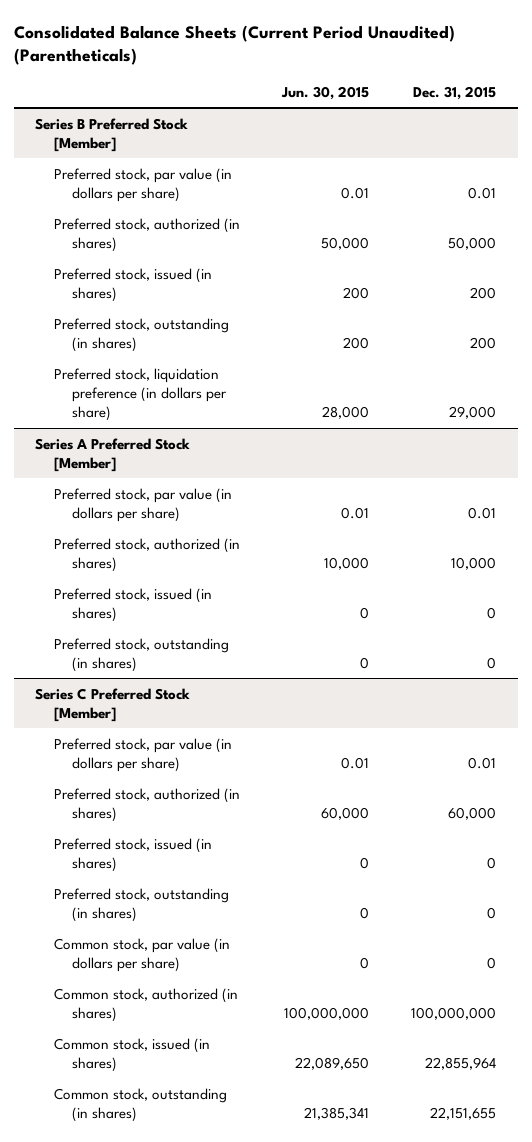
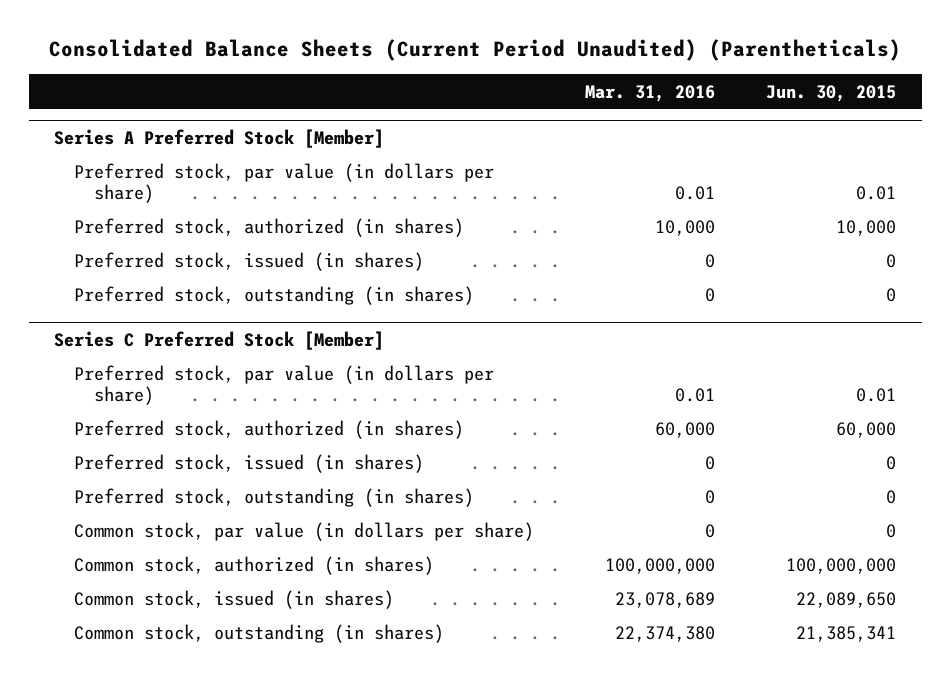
[413,85,497,100] Dec. 31, 2015 -> none
none -> [585,84,716,102] Mar. 31, 2016
[35,117,189,152] Series B Preferred Stock [Member] -> none
[53,167,232,202] Preferred stock, par value (in dollars per share) -> none
[53,217,240,252] Preferred stock, authorized (in shares) -> none
[53,267,212,302] Preferred stock, issued (in shares) -> none
[53,317,229,352] Preferred stock, outstanding (in shares) -> none
[53,367,228,422] Preferred stock, liquidation preference (in dollars per share) -> none

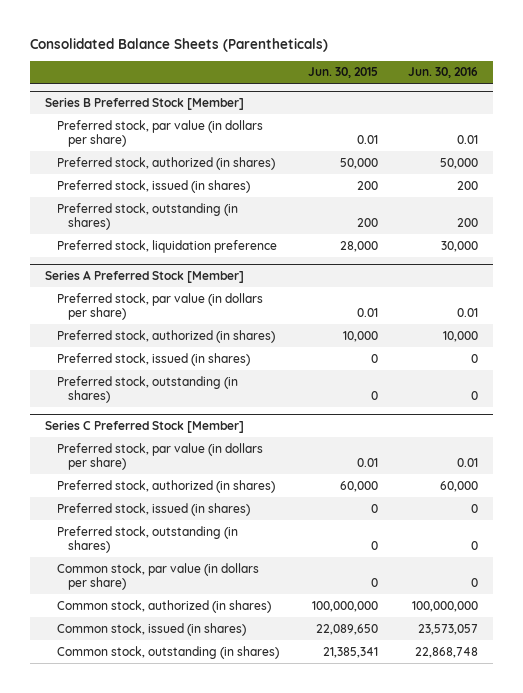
[49,39,902,62] Consolidated Balance Sheets (Current Period Unaudited) (Parentheticals) -> [30,37,329,52] Consolidated Balance Sheets (Parentheticals)
[585,84,716,102] Mar. 31, 2016 -> none
none -> [408,67,479,79] Jun. 30, 2016
none -> [45,96,245,110] Series B Preferred Stock [Member]
none -> [56,119,263,147] Preferred stock, par value (in dollars per share)
none -> [56,156,275,170] Preferred stock, authorized (in shares)
none -> [56,179,250,193] Preferred stock, issued (in shares)
none -> [56,202,238,230] Preferred stock, outstanding (in shares)
none -> [56,239,277,253] Preferred stock, liquidation preference

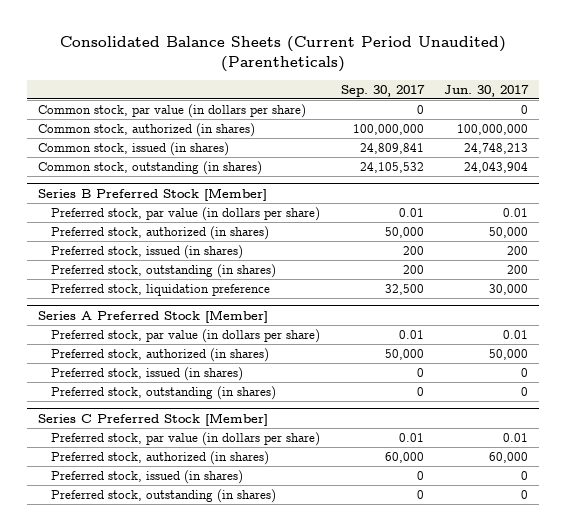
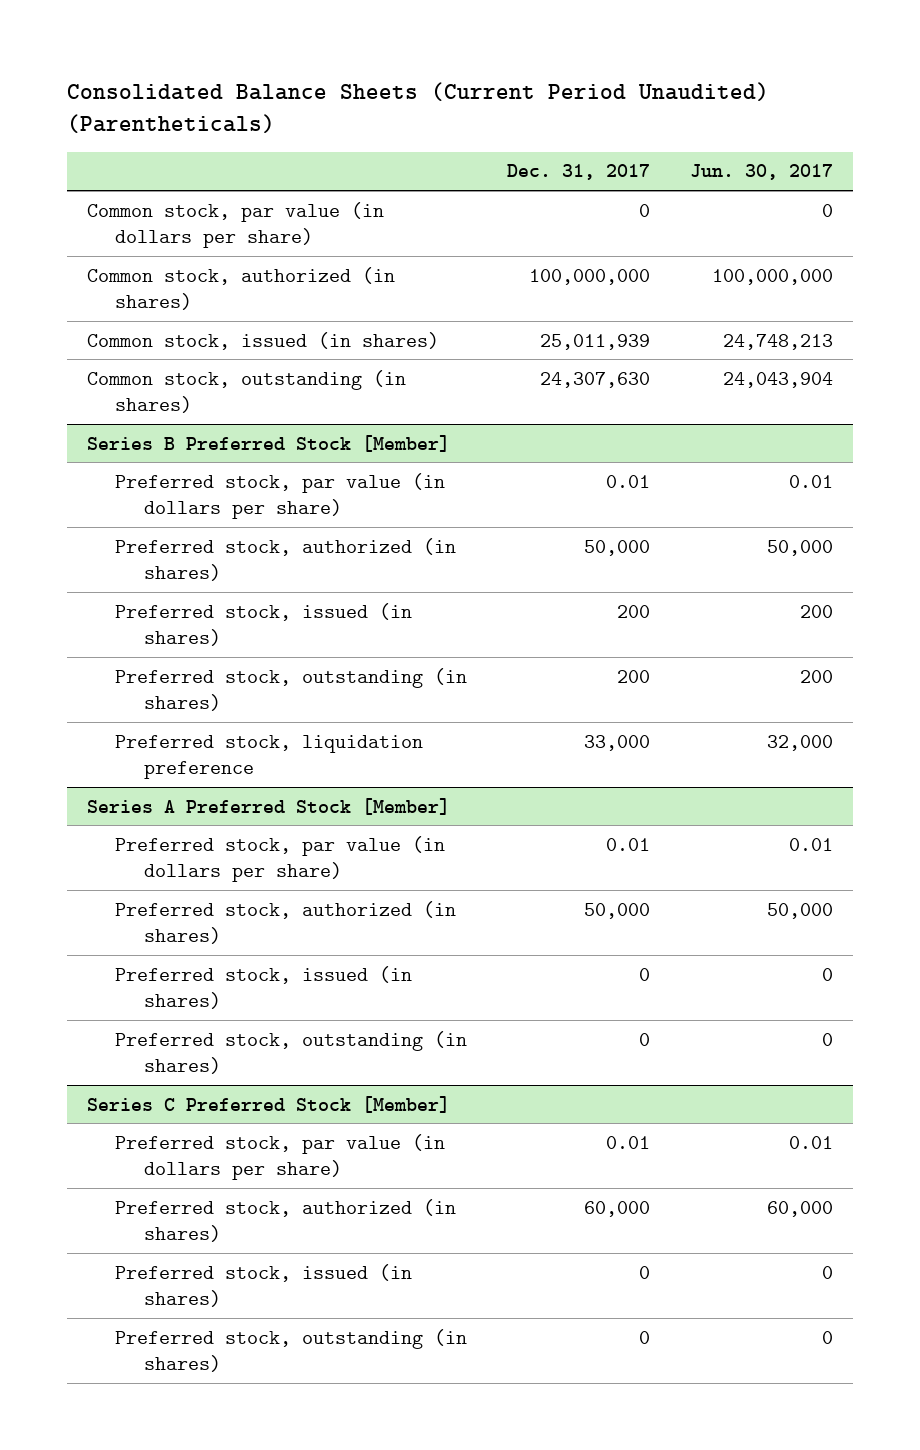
[340,84,425,97] Sep. 30, 2017 -> none
none -> [507,164,651,181] Dec. 31, 2017
[489,283,529,295] 30,000 -> [767,734,834,751] 32,000

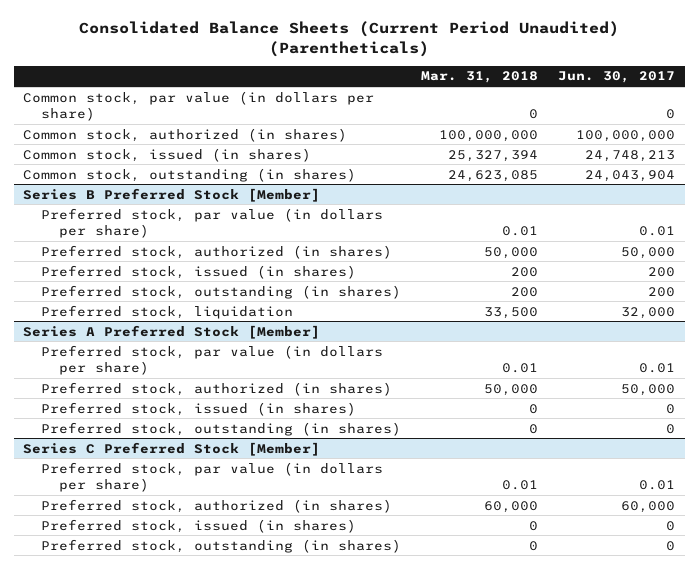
[507,164,651,181] Dec. 31, 2017 -> none
none -> [421,71,539,84] Mar. 31, 2018
[115,734,424,780] Preferred stock, liquidation preference -> [41,304,294,319] Preferred stock, liquidation

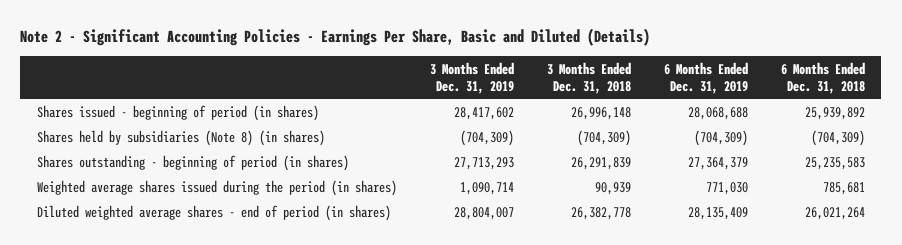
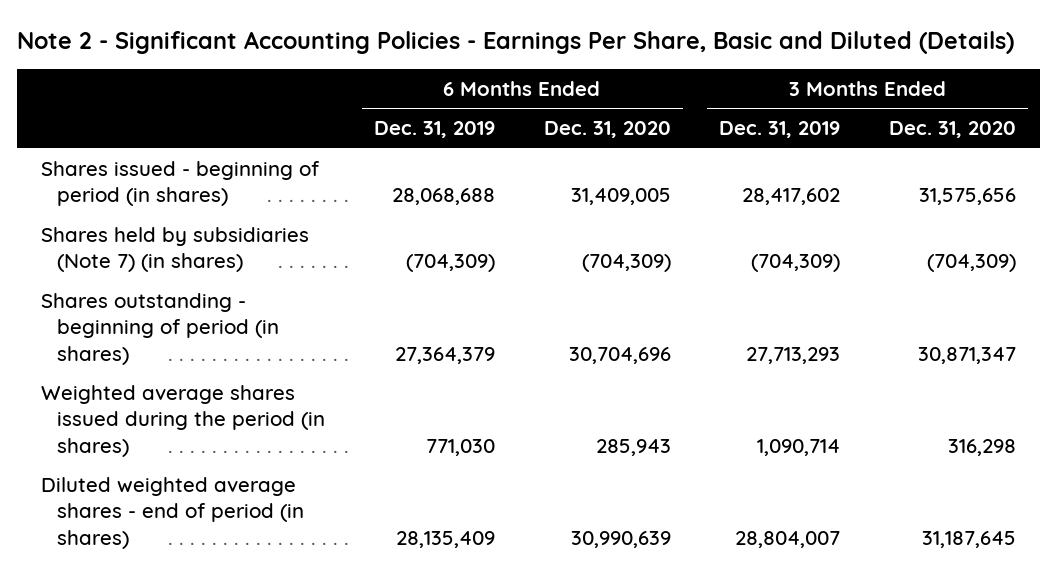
[546,61,631,95] 3 Months Ended Dec. 31, 2018 -> none
[780,61,865,95] 6 Months Ended Dec. 31, 2018 -> none
none -> [543,121,671,139] Dec. 31, 2020
none -> [889,121,1017,139] Dec. 31, 2020
[36,130,325,147] Shares held by subsidiaries (Note 8) (in shares) -> [41,226,310,273] Shares held by subsidiaries (Note 7) (in shares)

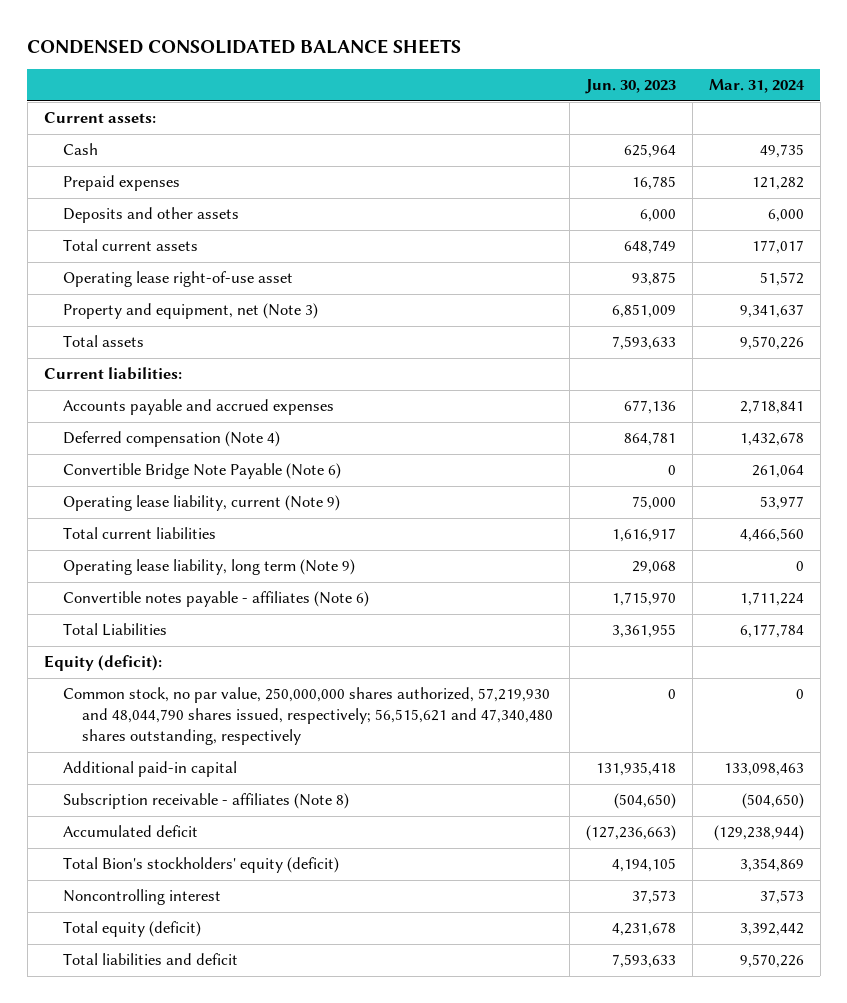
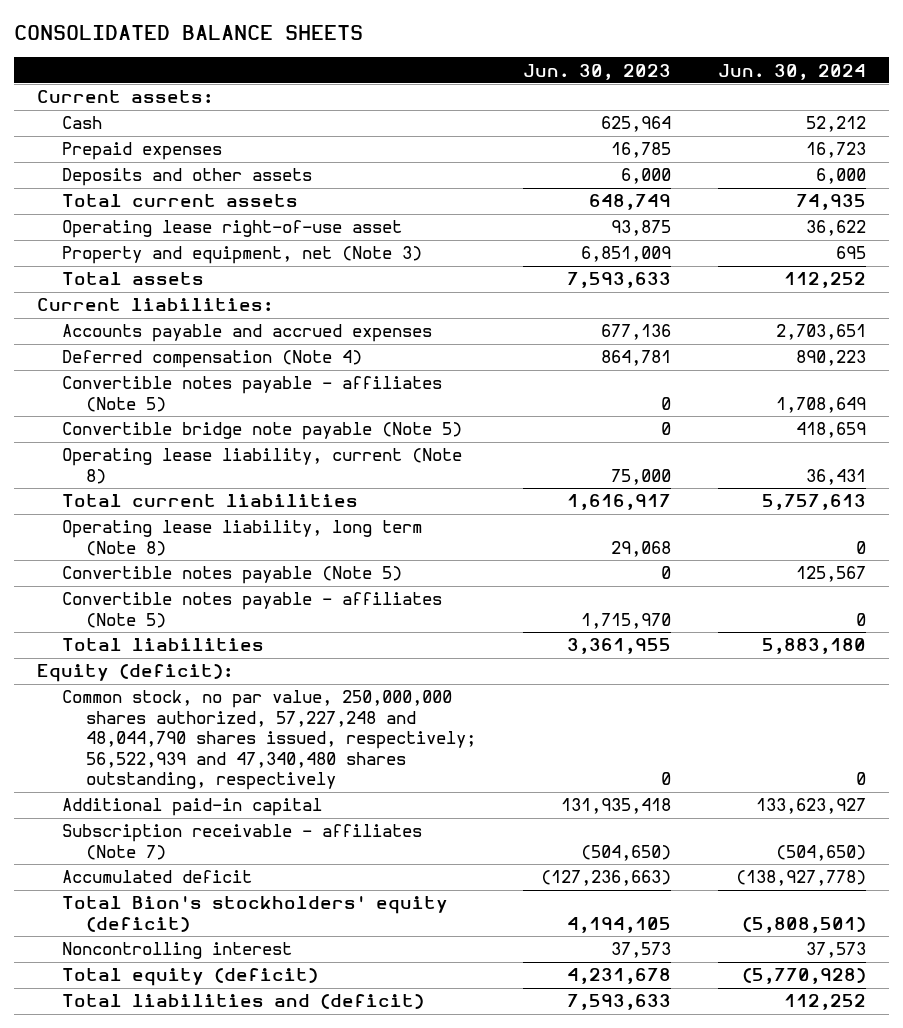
[27,38,462,54] CONDENSED CONSOLIDATED BALANCE SHEETS -> [13,25,363,41] CONSOLIDATED BALANCE SHEETS
[708,79,805,94] Mar. 31, 2024 -> none
none -> [717,63,866,80] Jun. 30, 2024
[62,463,341,480] Convertible Bridge Note Payable (Note 6) -> [61,376,442,412] Convertible notes payable - affiliates (Note 5)
none -> [61,422,462,441] Convertible bridge note payable (Note 5)
[62,495,340,512] Operating lease liability, current (Note 9) -> [61,448,462,484] Operating lease liability, current (Note 8)
[62,559,355,576] Operating lease liability, long term (Note 9) -> [61,520,422,556] Operating lease liability, long term (Note 8)
[62,591,369,608] Convertible notes payable - affiliates (Note 6) -> [61,566,402,585] Convertible notes payable (Note 5)
[611,592,676,607] 1,715,970 -> [660,566,671,580] 0
none -> [61,592,442,628] Convertible notes payable - affiliates (Note 5)
[62,623,167,637] Total Liabilities -> [61,638,264,652] Total liabilities
[62,687,553,746] Common stock, no par value, 250,000,000 shares authorized, 57,219,930 and 48,044,790 shares issued, respectively; 56,515,621 and 47,340,480 shares outstanding, respectively -> [61,690,476,791] Common stock, no par value, 250,000,000 shares authorized, 57,227,248 and 48,044,790 shares issued, respectively; 56,522,939 and 47,340,480 shares outstanding, respectively
[62,793,349,810] Subscription receivable - affiliates (Note 8) -> [61,824,422,860] Subscription receivable - affiliates (Note 7)
[62,953,238,966] Total liabilities and deficit -> [61,994,424,1010] Total liabilities and (deficit)

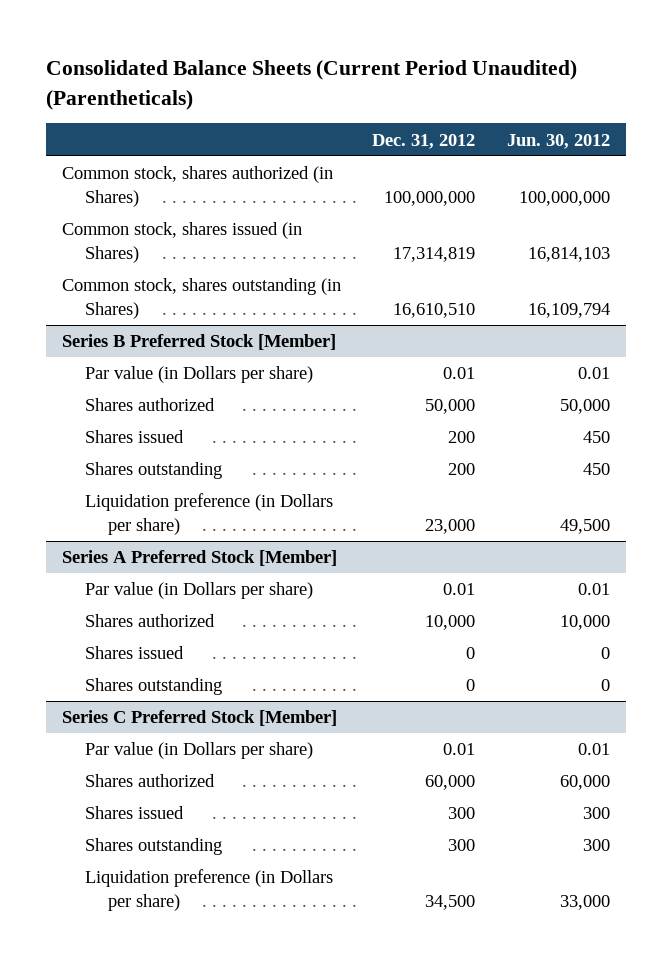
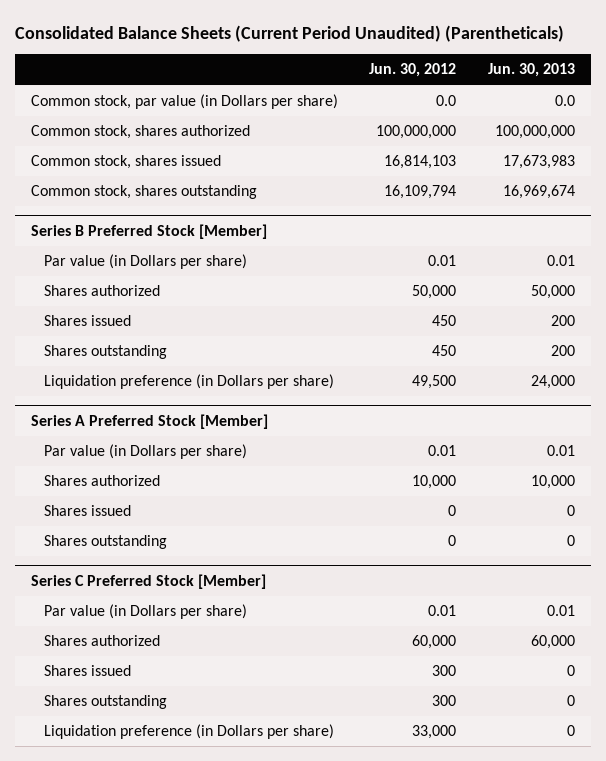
[372,133,476,149] Dec. 31, 2012 -> none
none -> [488,63,576,78] Jun. 30, 2013
none -> [30,94,338,110] Common stock, par value (in Dollars per share)
[62,166,334,207] Common stock, shares authorized (in Shares) -> [30,125,250,140] Common stock, shares authorized
[62,222,303,263] Common stock, shares issued (in Shares) -> [30,155,221,170] Common stock, shares issued
[62,278,342,319] Common stock, shares outstanding (in Shares) -> [30,185,257,200] Common stock, shares outstanding

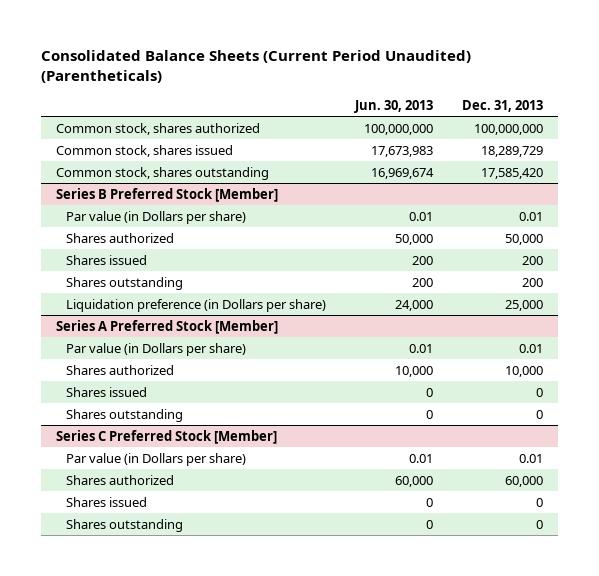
[369,63,457,78] Jun. 30, 2012 -> none
none -> [462,99,544,112] Dec. 31, 2013
[30,94,338,110] Common stock, par value (in Dollars per share) -> none
[43,724,334,740] Liquidation preference (in Dollars per share) -> none

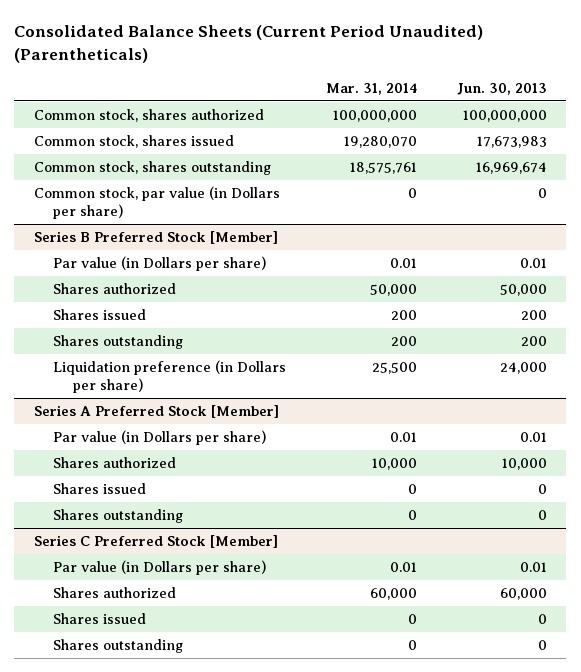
[462,99,544,112] Dec. 31, 2013 -> none
none -> [325,82,417,95] Mar. 31, 2014
none -> [34,186,281,219] Common stock, par value (in Dollars per share)

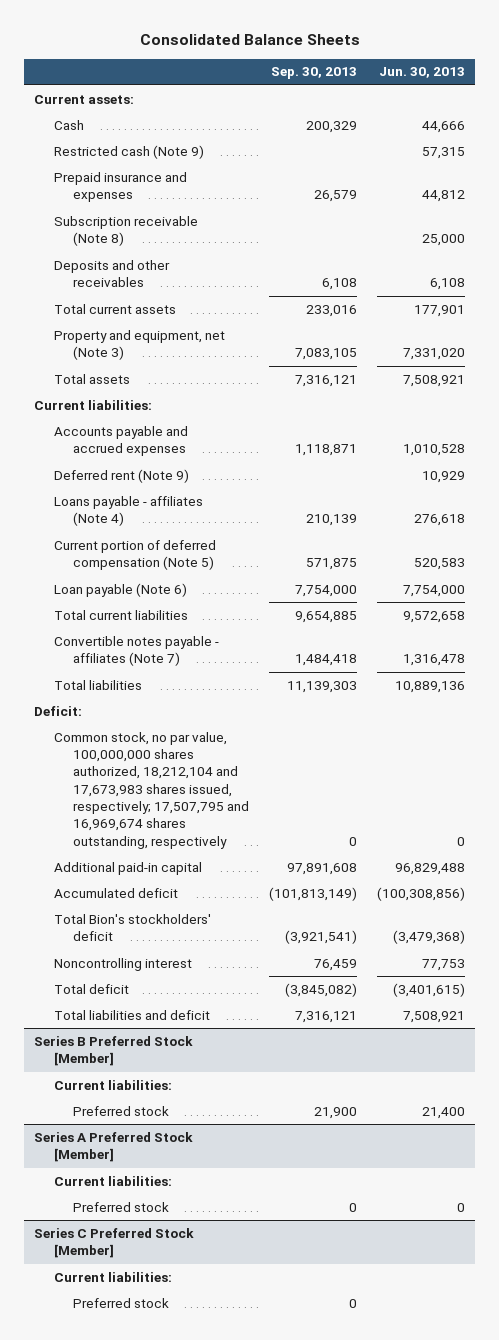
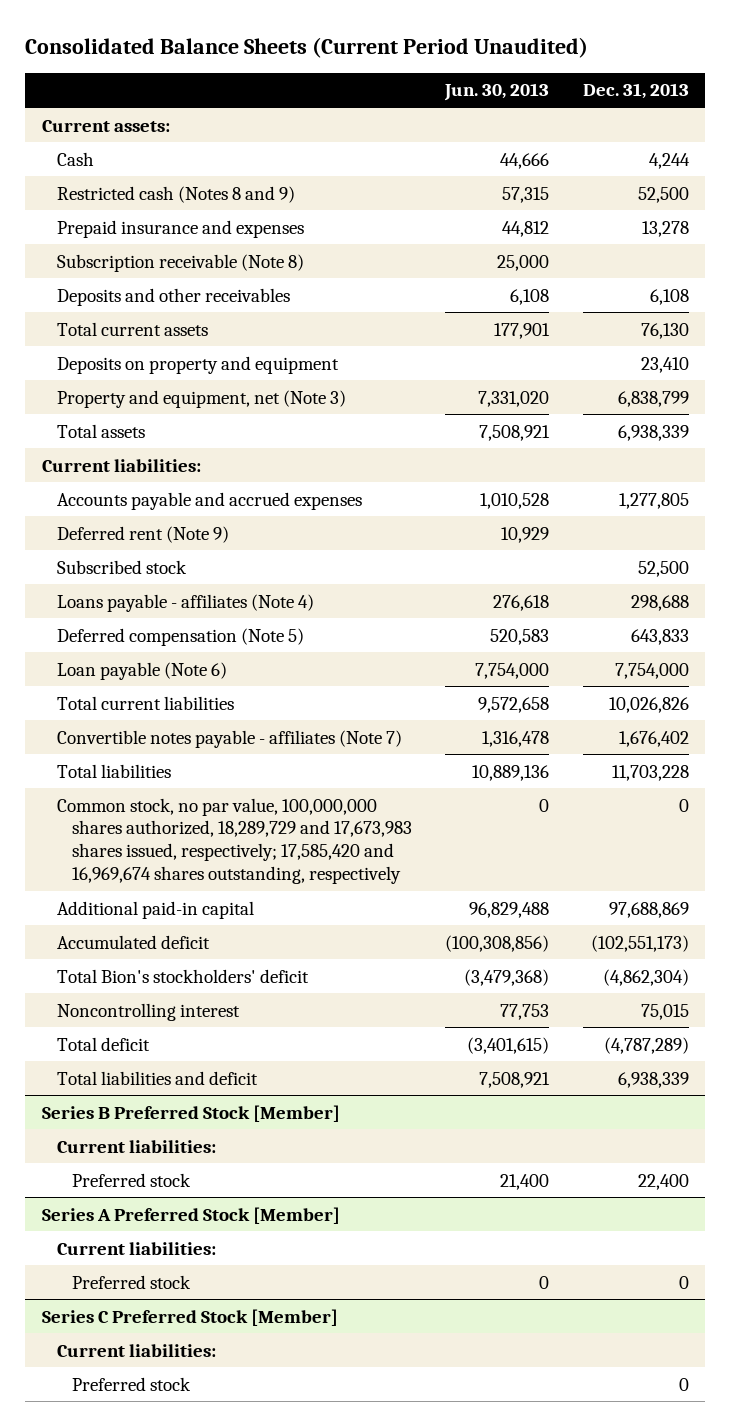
[139,34,360,46] Consolidated Balance Sheets -> [24,37,588,59] Consolidated Balance Sheets (Current Period Unaudited)
[271,67,358,80] Sep. 30, 2013 -> none
none -> [582,83,689,100] Dec. 31, 2013
[53,144,204,159] Restricted cash (Note 9) -> [56,185,295,203] Restricted cash (Notes 8 and 9)
none -> [56,355,339,374] Deposits on property and equipment
none -> [56,559,187,574] Subscribed stock
[53,539,216,571] Current portion of deferred compensation (Note 5) -> [56,627,304,646] Deferred compensation (Note 5)
[34,705,83,716] Deficit: -> none
[53,731,250,849] Common stock, no par value, 100,000,000 shares authorized, 18,212,104 and 17,673,983 shares issued, respectively; 17,507,795 and 16,969,674 shares outstanding, respectively -> [56,797,412,884] Common stock, no par value, 100,000,000 shares authorized, 18,289,729 and 17,673,983 shares issued, respectively; 17,585,420 and 16,969,674 shares outstanding, respectively

